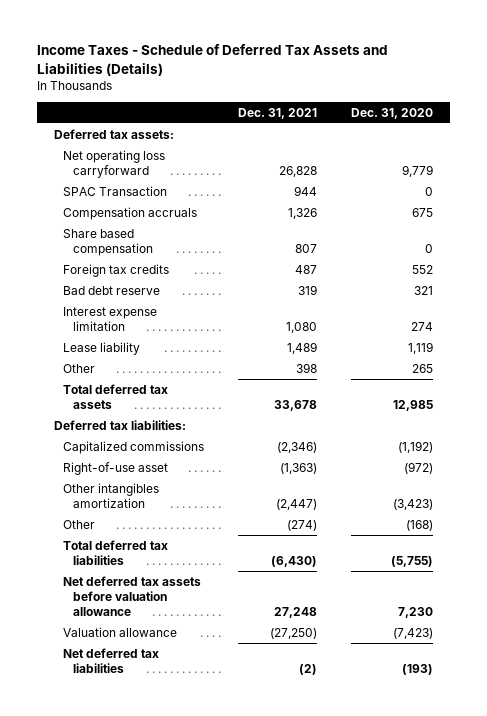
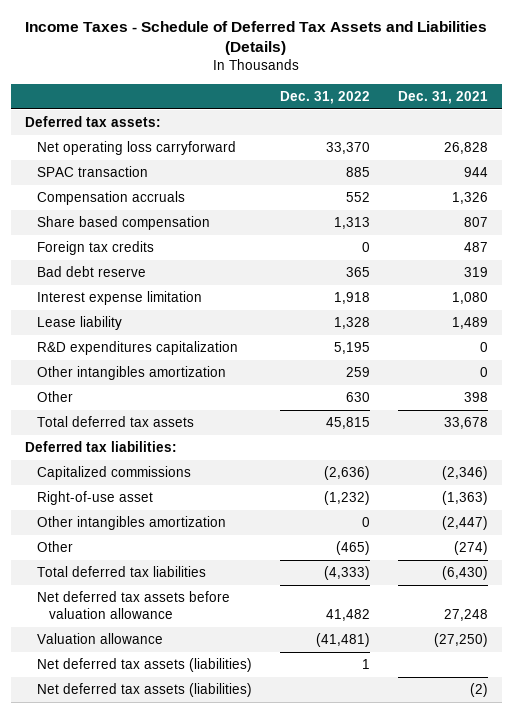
[351,107,434,119] Dec. 31, 2020 -> none
none -> [279,90,370,104] Dec. 31, 2022
[63,185,168,196] SPAC Transaction -> [37,166,149,178] SPAC transaction
none -> [37,341,239,356] R&D expenditures capitalization
none -> [37,366,227,381] Other intangibles amortization
none -> [37,658,253,673] Net deferred tax assets (liabilities)
[63,647,160,673] Net deferred tax liabilities -> [37,683,253,698] Net deferred tax assets (liabilities)

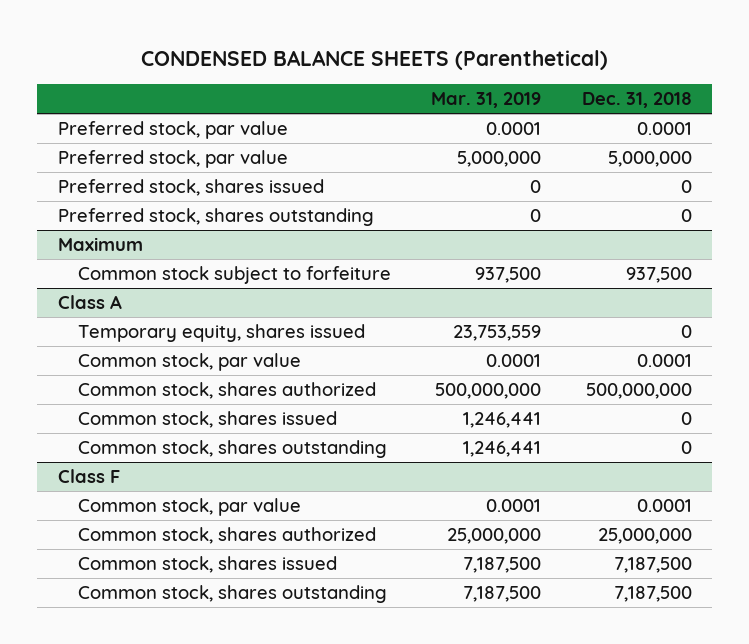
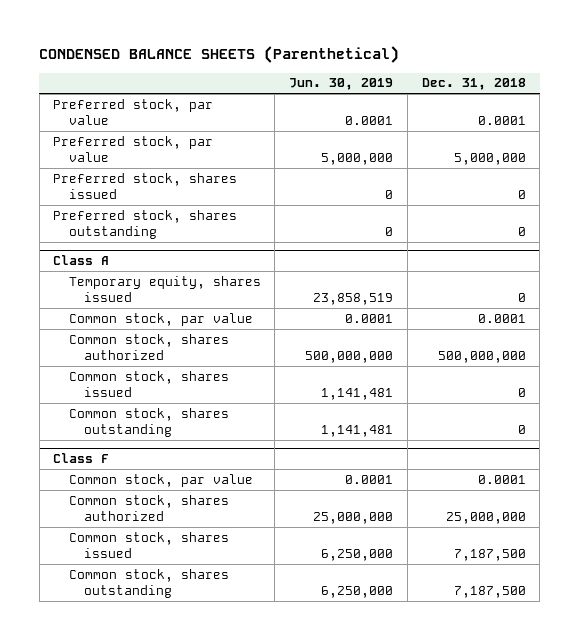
[431,92,542,109] Mar. 31, 2019 -> none
none -> [289,78,394,91] Jun. 30, 2019
[57,237,143,252] Maximum -> none
[77,266,391,285] Common stock subject to forfeiture -> none

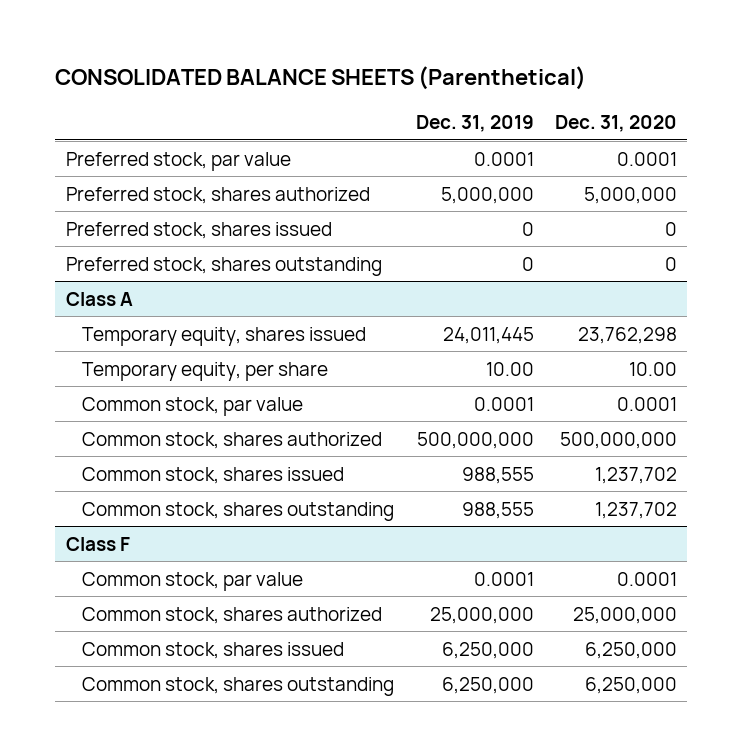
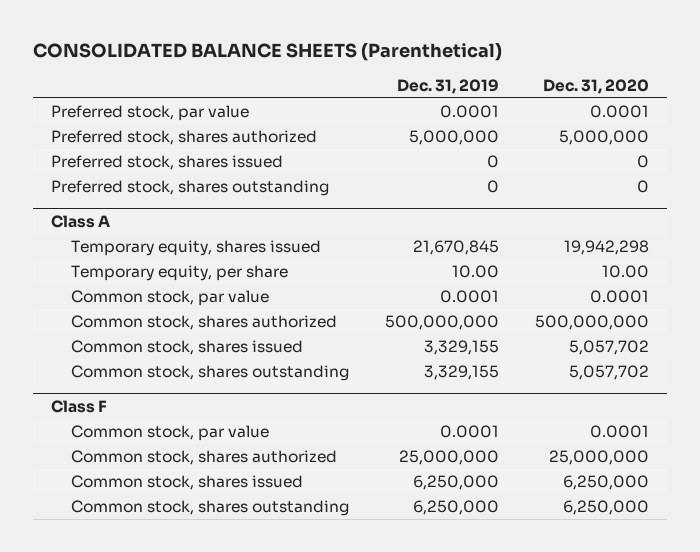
[442,326,534,344] 24,011,445 -> [413,240,500,256] 21,670,845
[577,326,677,344] 23,762,298 -> [564,240,650,256] 19,942,298
[461,466,534,484] 988,555 -> [424,340,500,356] 3,329,155
[594,466,677,484] 1,237,702 -> [569,340,650,356] 5,057,702
[461,501,534,519] 988,555 -> [424,365,500,381] 3,329,155
[594,501,677,519] 1,237,702 -> [569,365,650,381] 5,057,702

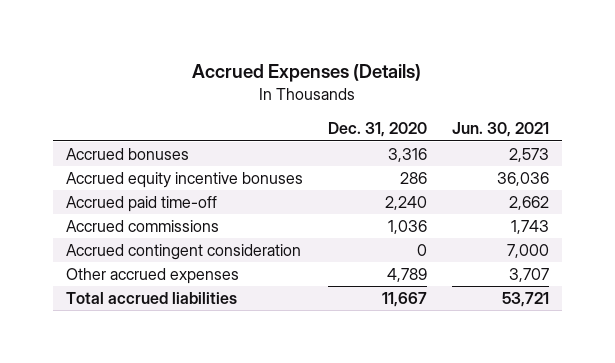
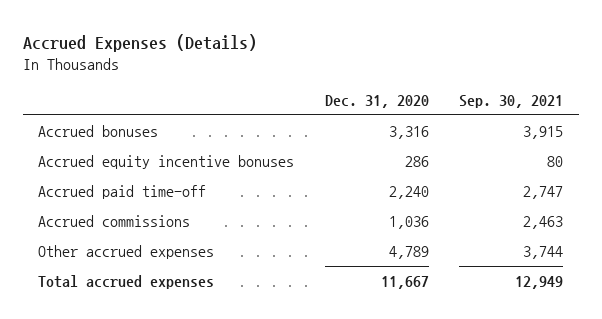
[452,122,550,138] Jun. 30, 2021 -> none
none -> [459,94,564,108] Sep. 30, 2021
[65,244,301,261] Accrued contingent consideration -> none
[65,292,237,305] Total accrued liabilities -> [38,275,215,290] Total accrued expenses

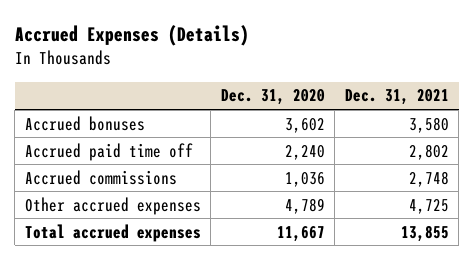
[459,94,564,108] Sep. 30, 2021 -> none
none -> [344,89,449,106] Dec. 31, 2021
[38,155,295,170] Accrued equity incentive bonuses -> none
[388,126,429,140] 3,316 -> [284,117,325,133] 3,602
[38,185,207,200] Accrued paid time-off -> [24,142,193,161] Accrued paid time off

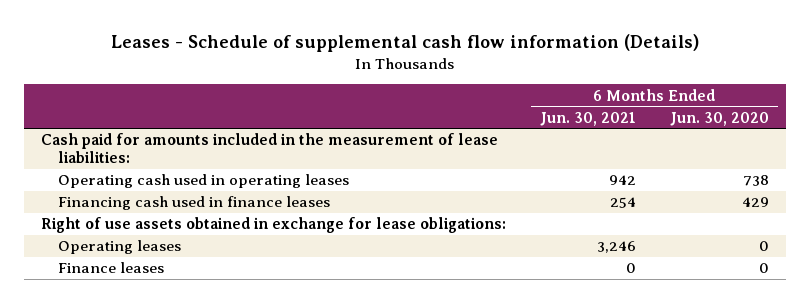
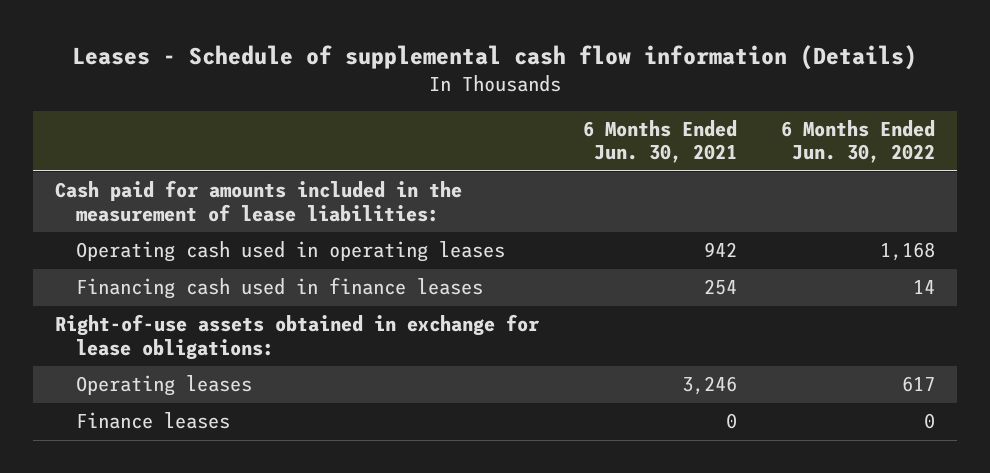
[670,111,770,126] Jun. 30, 2020 -> none
none -> [780,119,935,164] 6 Months Ended Jun. 30, 2022
[40,217,506,234] Right of use assets obtained in exchange for lease obligations: -> [54,314,540,360] Right-of-use assets obtained in exchange for lease obligations:

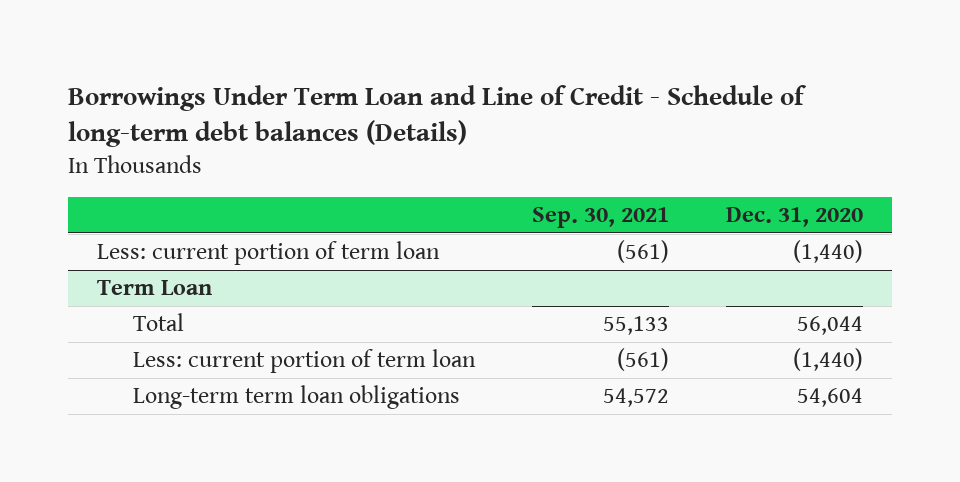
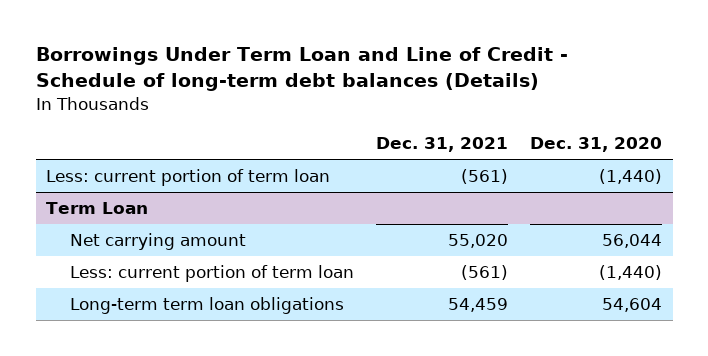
[531,207,669,229] Sep. 30, 2021 -> none
none -> [376,137,509,153] Dec. 31, 2021
[132,313,184,332] Total -> [70,233,247,251] Net carrying amount

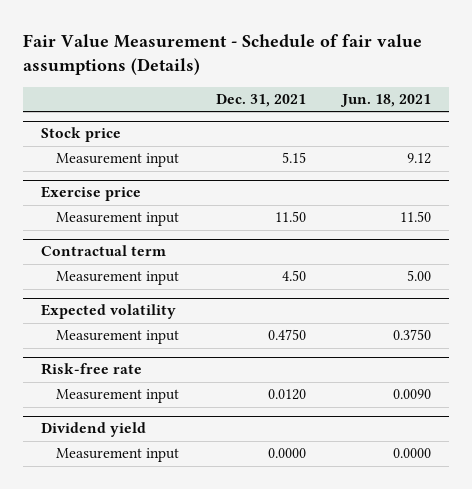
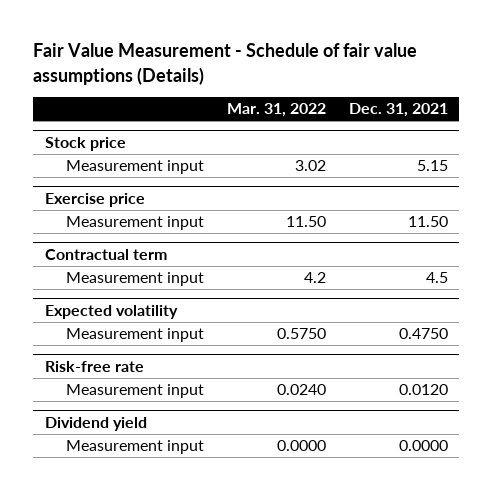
[340,93,432,107] Jun. 18, 2021 -> none
none -> [226,103,326,118] Mar. 31, 2022
[281,270,306,282] 4.50 -> [425,272,448,284] 4.5

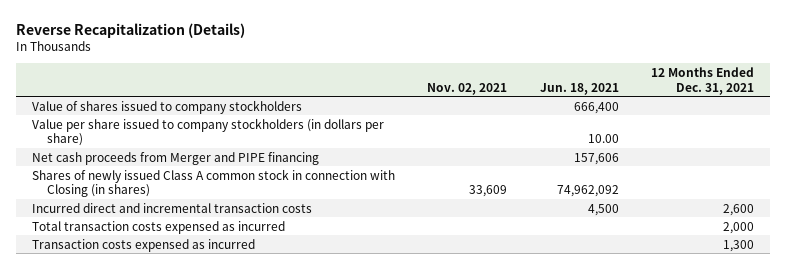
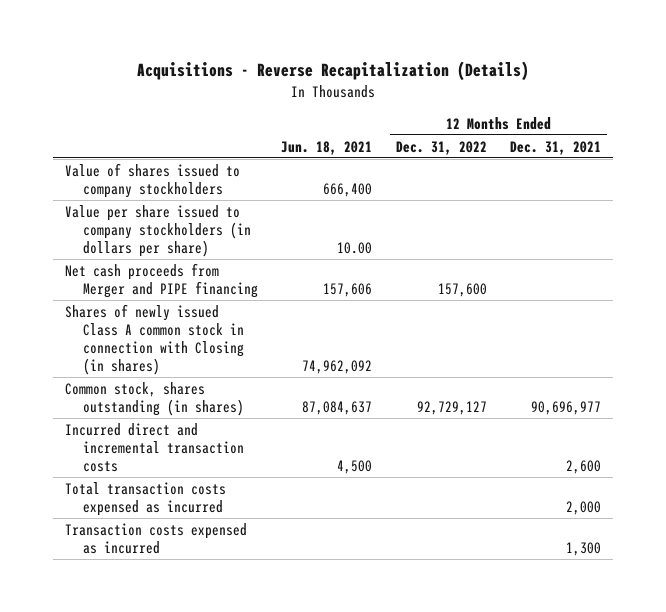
[15,22,245,38] Reverse Recapitalization (Details) -> [136,61,529,82] Acquisitions - Reverse Recapitalization (Details)
[427,82,508,95] Nov. 02, 2021 -> none
none -> [395,140,487,155] Dec. 31, 2022
none -> [64,381,244,416] Common stock, shares outstanding (in shares)

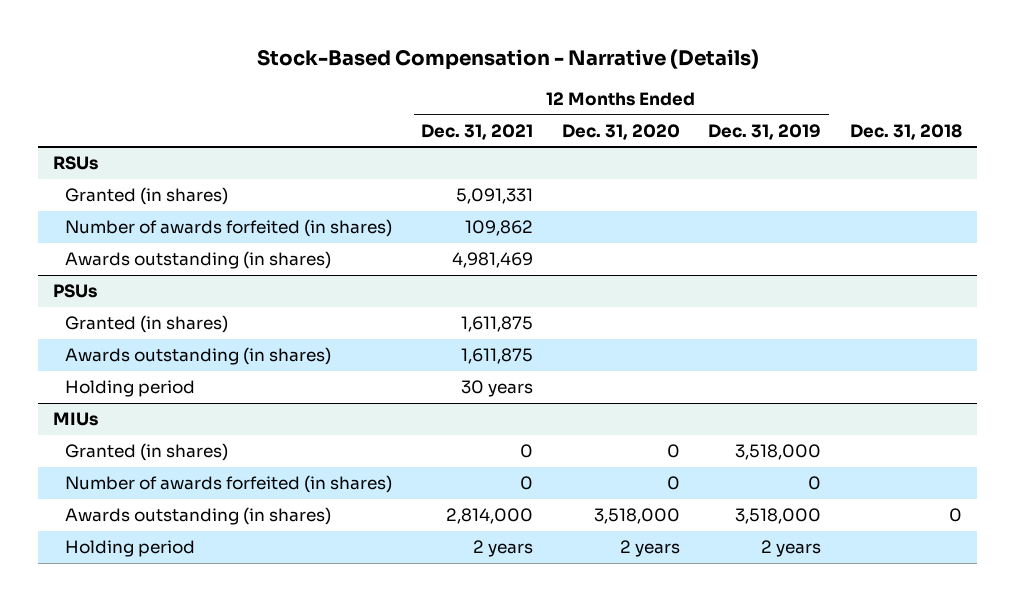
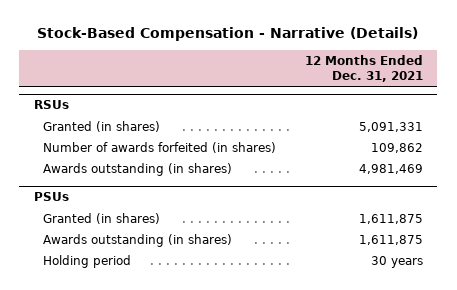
[561,123,680,140] Dec. 31, 2020 -> none
[708,123,822,140] Dec. 31, 2019 -> none
[850,123,963,140] Dec. 31, 2018 -> none
[52,412,98,427] MIUs -> none
[65,443,229,462] Granted (in shares) -> none
[65,475,393,494] Number of awards forfeited (in shares) -> none
[65,507,332,526] Awards outstanding (in shares) -> none
[65,540,196,558] Holding period -> none

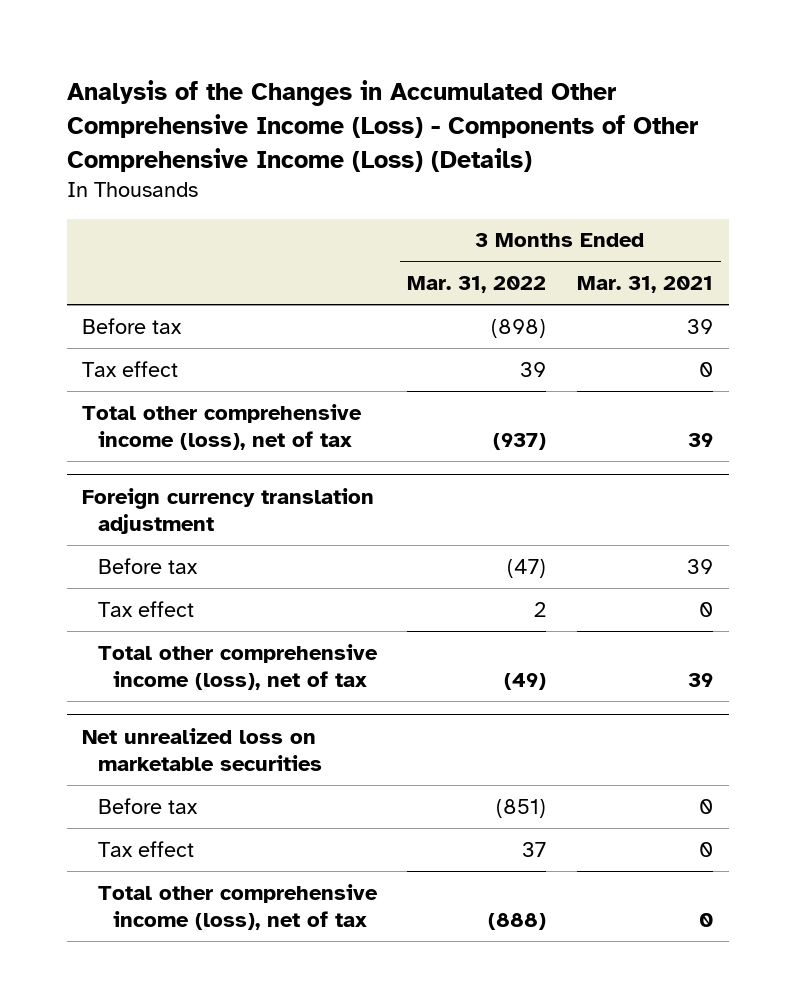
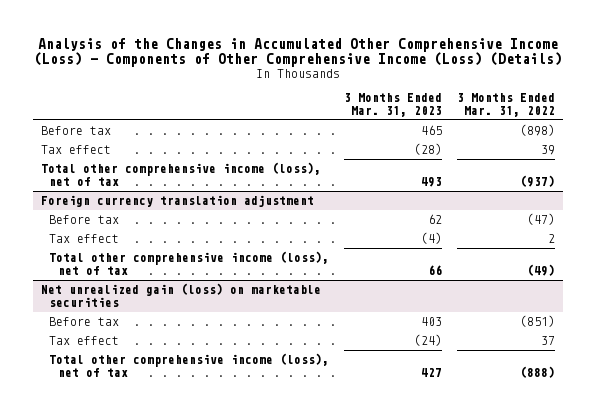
[577,276,714,294] Mar. 31, 2021 -> none
none -> [344,93,443,118] 3 Months Ended Mar. 31, 2023
[82,727,322,771] Net unrealized loss on marketable securities -> [40,283,321,307] Net unrealized gain (loss) on marketable securities

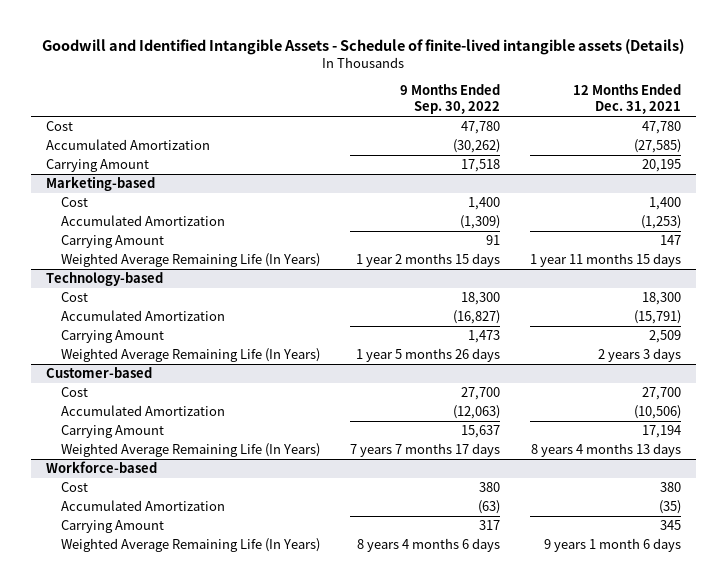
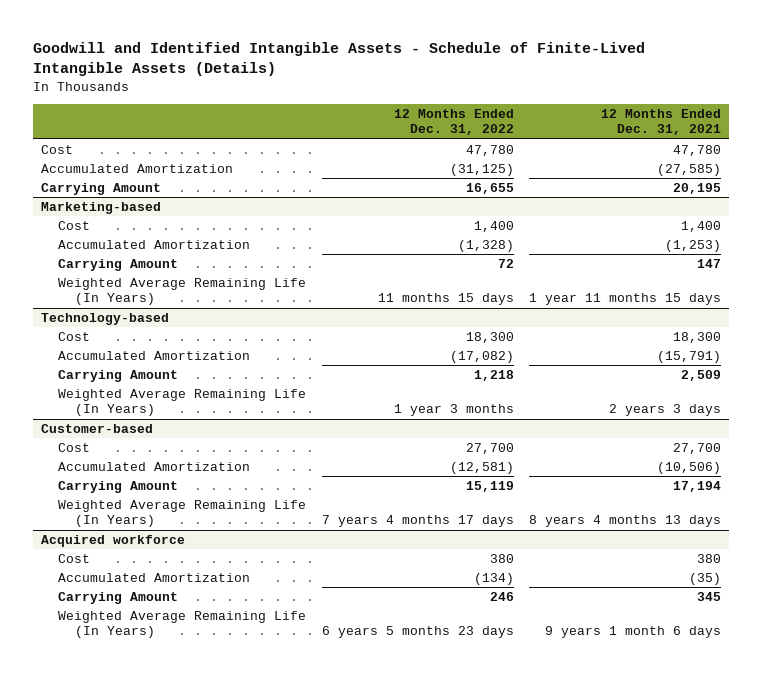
[42,39,685,56] Goodwill and Identified Intangible Assets - Schedule of finite-lived intangible assets (Details) -> [32,41,645,77] Goodwill and Identified Intangible Assets - Schedule of Finite-Lived Intangible Assets (Details)
[399,84,500,115] 9 Months Ended Sep. 30, 2022 -> none
none -> [393,108,514,136] 12 Months Ended Dec. 31, 2022
[46,461,158,474] Workforce-based -> [40,534,185,547] Acquired workforce

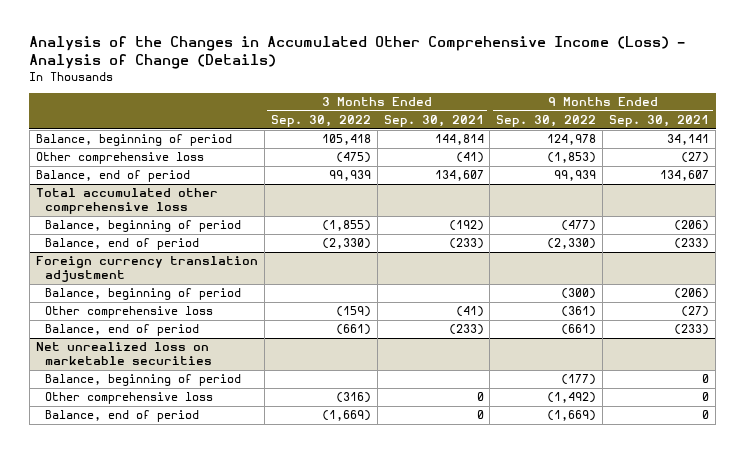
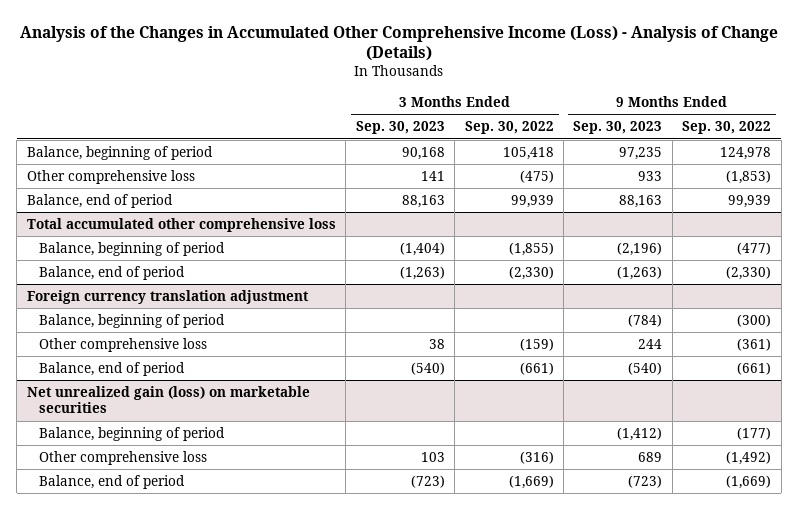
[383,114,484,127] Sep. 30, 2021 -> none
[609,114,710,127] Sep. 30, 2021 -> none
none -> [355,121,445,135] Sep. 30, 2023
none -> [573,121,663,135] Sep. 30, 2023
[35,342,212,366] Net unrealized loss on marketable securities -> [26,386,310,414] Net unrealized gain (loss) on marketable securities

